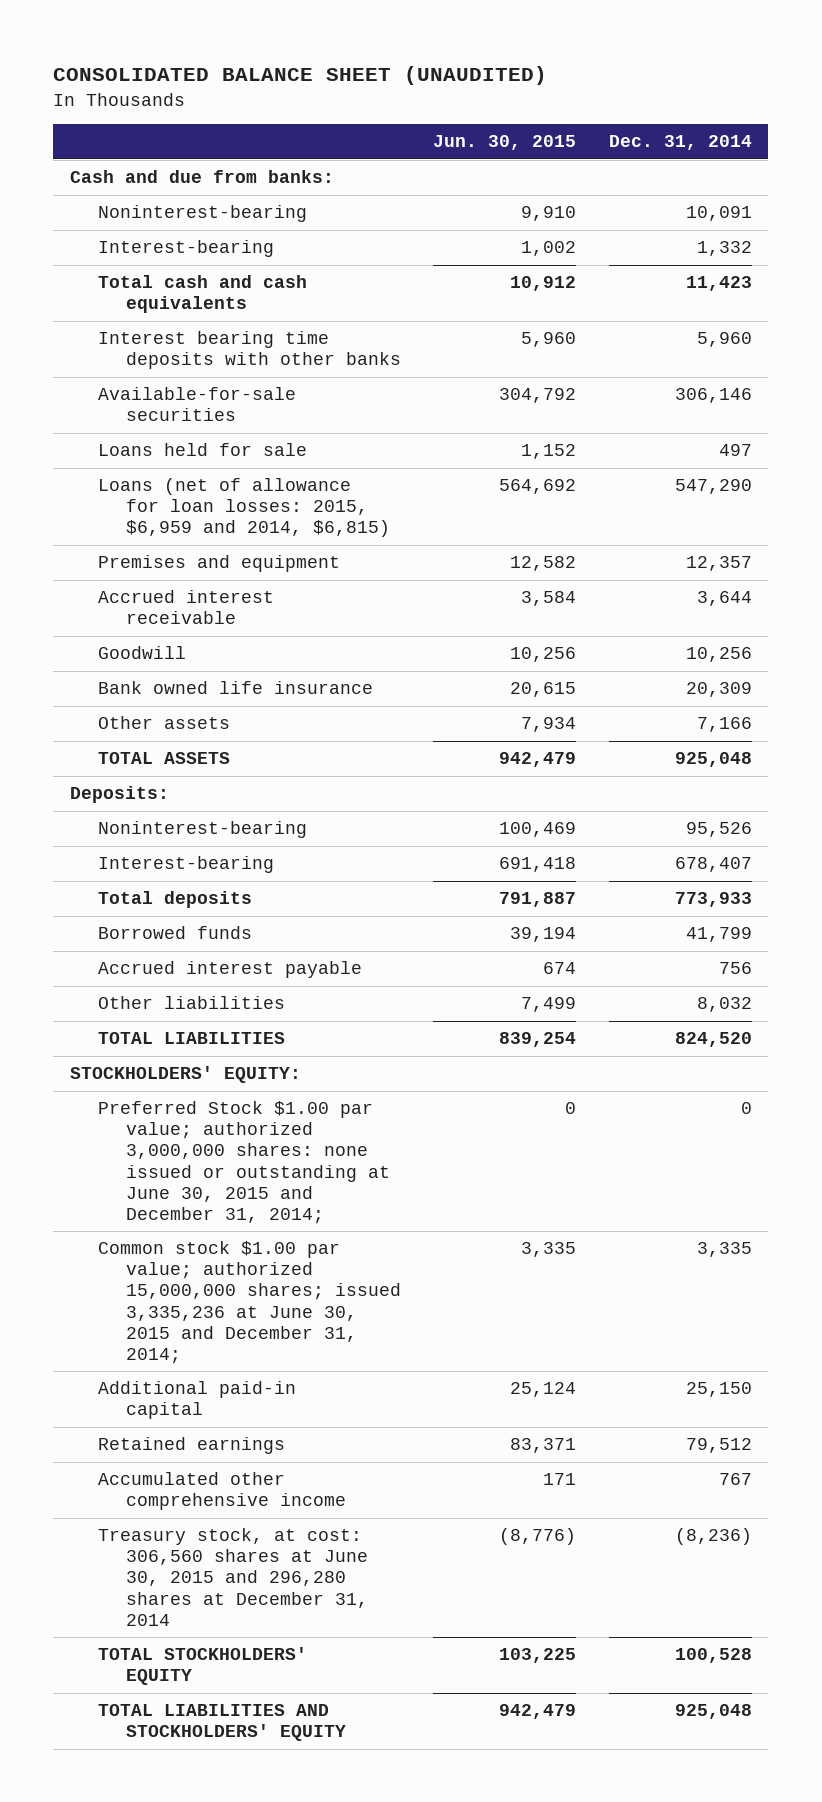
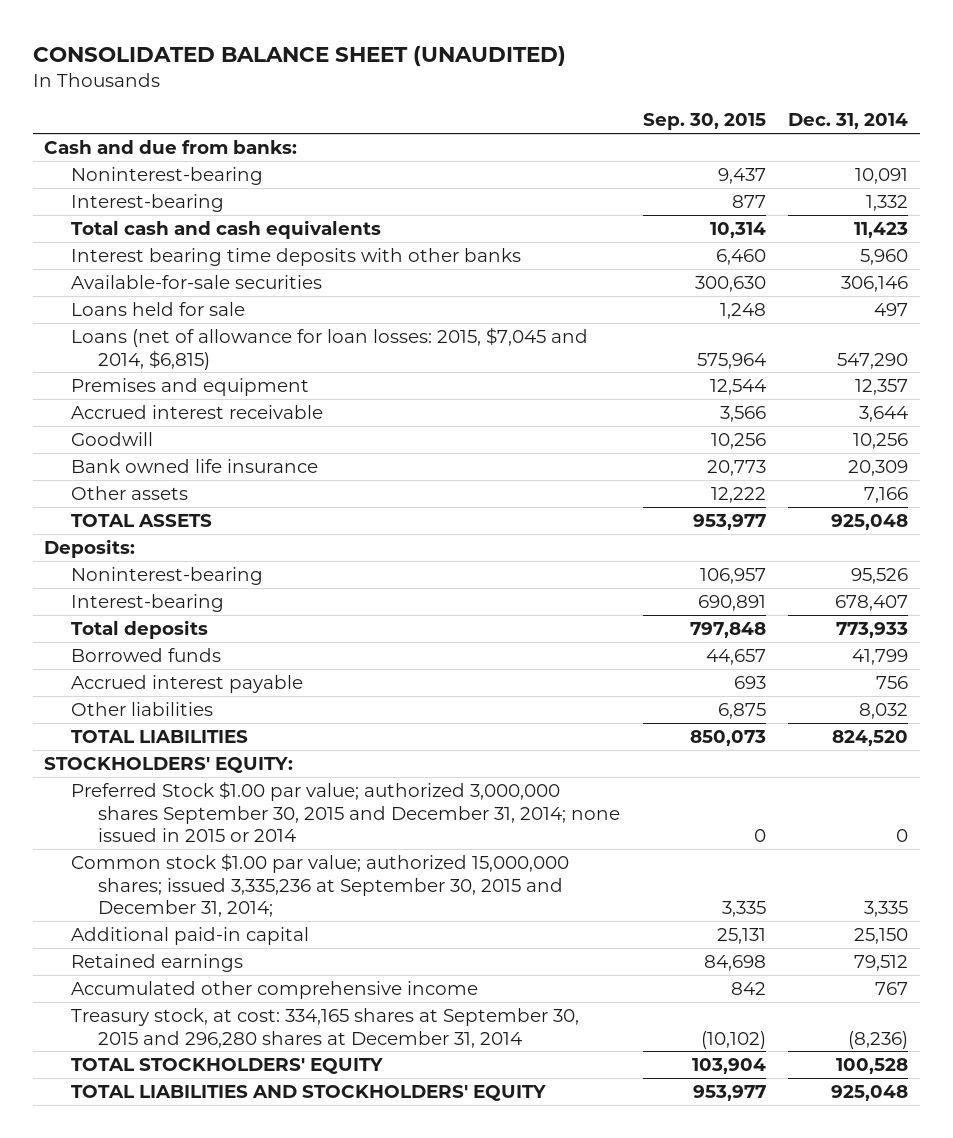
[433,135,577,151] Jun. 30, 2015 -> none
none -> [642,113,766,131] Sep. 30, 2015
[97,478,390,538] Loans (net of allowance for loan losses: 2015, $6,959 and 2014, $6,815) -> [71,327,589,370] Loans (net of allowance for loan losses: 2015, $7,045 and 2014, $6,815)
[97,1101,390,1224] Preferred Stock $1.00 par value; authorized 3,000,000 shares: none issued or outstanding at June 30, 2015 and December 31, 2014; -> [71,781,620,842] Preferred Stock $1.00 par value; authorized 3,000,000 shares September 30, 2015 and December 31, 2014; none issued in 2015 or 2014
[97,1241,401,1364] Common stock $1.00 par value; authorized 15,000,000 shares; issued 3,335,236 at June 30, 2015 and December 31, 2014; -> [71,853,570,917] Common stock $1.00 par value; authorized 15,000,000 shares; issued 3,335,236 at September 30, 2015 and December 31, 2014;
[97,1528,368,1626] Treasury stock, at cost: 306,560 shares at June 30, 2015 and 296,280 shares at December 31, 2014 -> [71,1008,580,1048] Treasury stock, at cost: 334,165 shares at September 30, 2015 and 296,280 shares at December 31, 2014

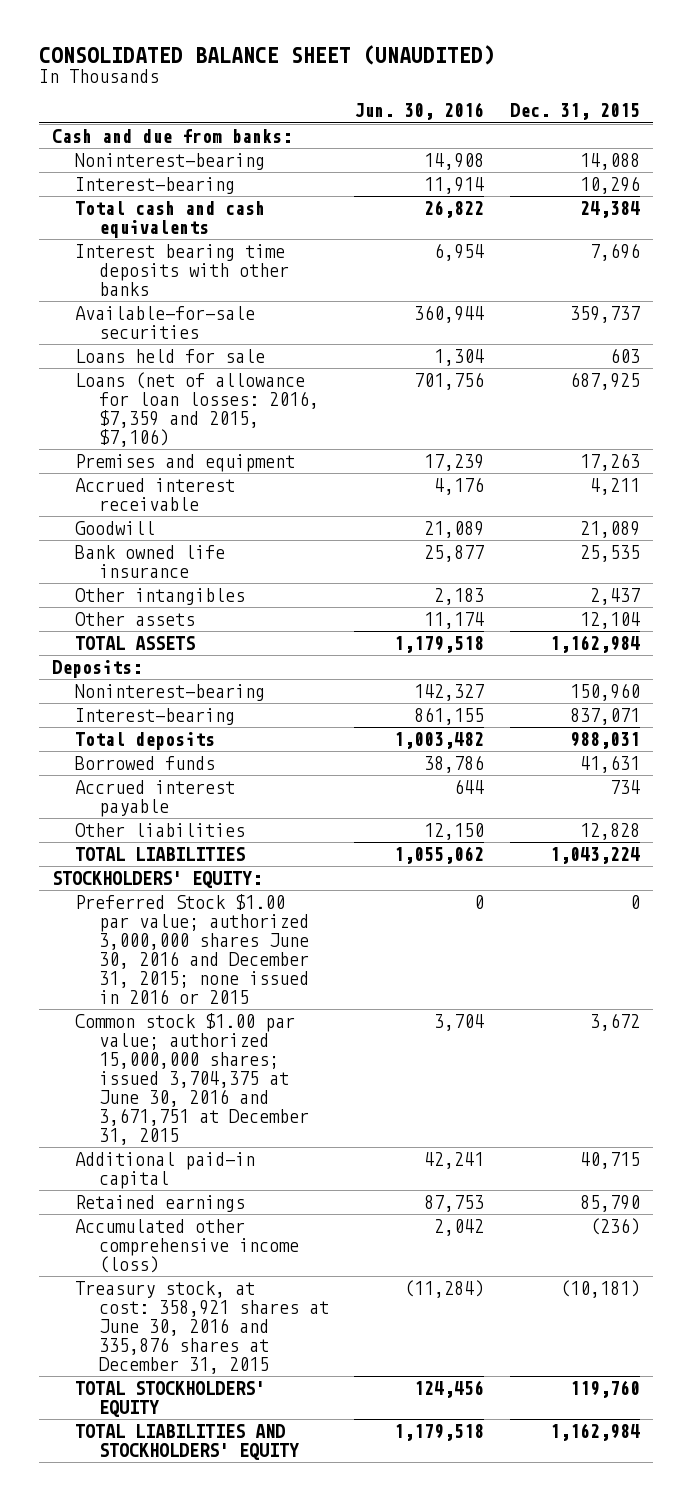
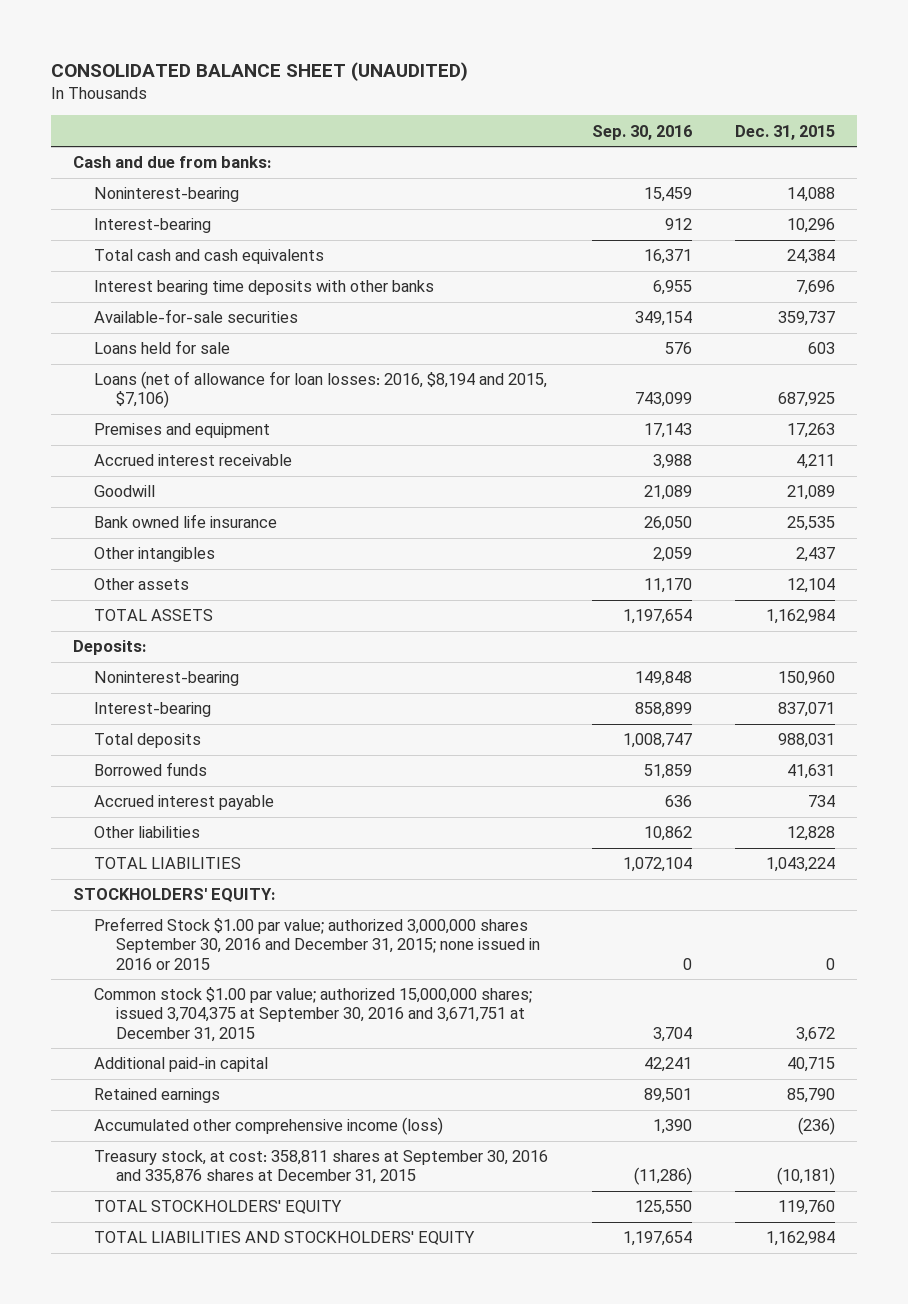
[354,102,485,121] Jun. 30, 2016 -> none
none -> [591,124,692,140] Sep. 30, 2016
[75,372,319,448] Loans (net of allowance for loan losses: 2016, $7,359 and 2015, $7,106) -> [94,371,548,409] Loans (net of allowance for loan losses: 2016, $8,194 and 2015, $7,106)
[75,894,309,1005] Preferred Stock $1.00 par value; authorized 3,000,000 shares June 30, 2016 and December 31, 2015; none issued in 2016 or 2015 -> [94,917,540,970] Preferred Stock $1.00 par value; authorized 3,000,000 shares September 30, 2016 and December 31, 2015; none issued in 2016 or 2015
[75,1013,309,1146] Common stock $1.00 par value; authorized 15,000,000 shares; issued 3,704,375 at June 30, 2016 and 3,671,751 at December 31, 2015 -> [94,987,533,1042] Common stock $1.00 par value; authorized 15,000,000 shares; issued 3,704,375 at September 30, 2016 and 3,671,751 at December 31, 2015
[75,1281,329,1375] Treasury stock, at cost: 358,921 shares at June 30, 2016 and 335,876 shares at December 31, 2015 -> [94,1150,549,1185] Treasury stock, at cost: 358,811 shares at September 30, 2016 and 335,876 shares at December 31, 2015

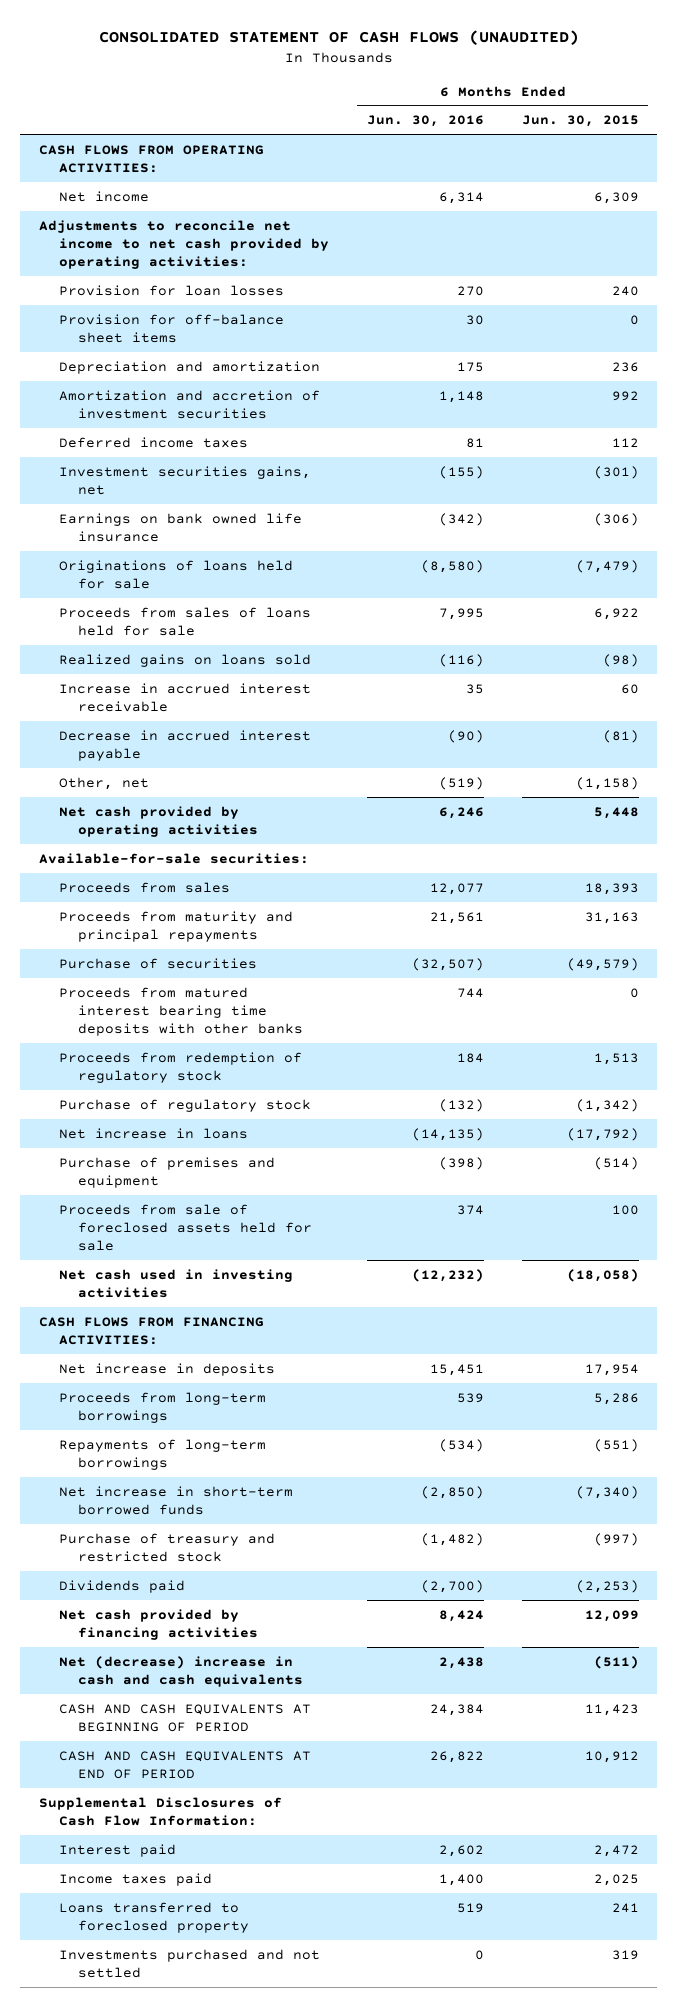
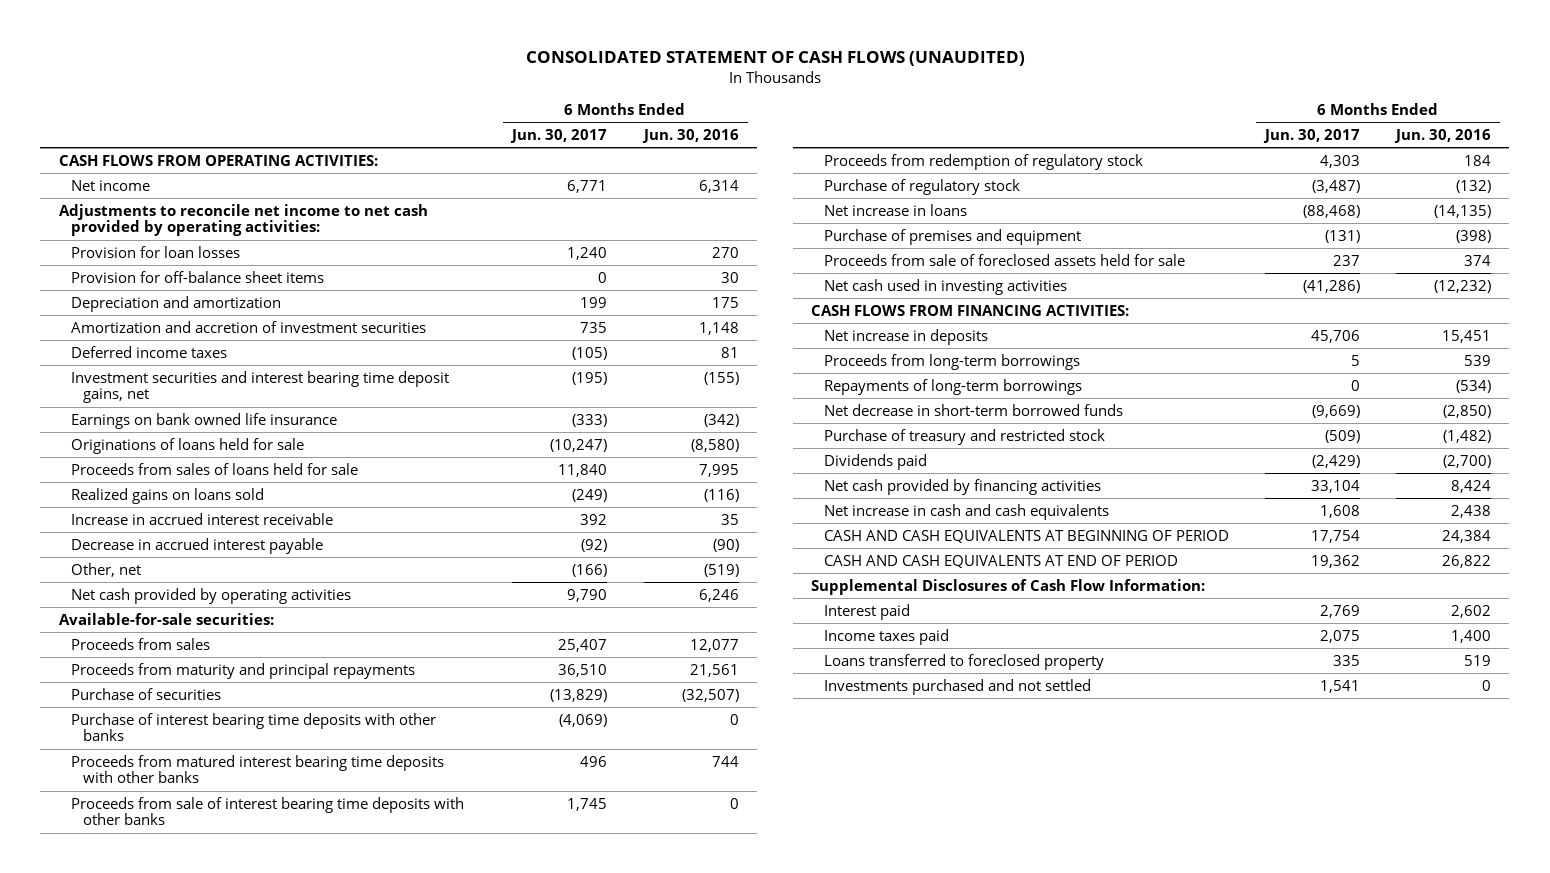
[521,115,639,128] Jun. 30, 2015 -> none
none -> [510,128,608,143] Jun. 30, 2017
[58,465,311,495] Investment securities gains, net -> [70,370,449,404] Investment securities and interest bearing time deposit gains, net
none -> [70,712,436,742] Purchase of interest bearing time deposits with other banks
none -> [70,796,464,826] Proceeds from sale of interest bearing time deposits with other banks
[58,1485,293,1515] Net increase in short-term borrowed funds -> [823,403,1123,416] Net decrease in short-term borrowed funds
[58,1655,304,1687] Net (decrease) increase in cash and cash equivalents -> [823,503,1109,520] Net increase in cash and cash equivalents

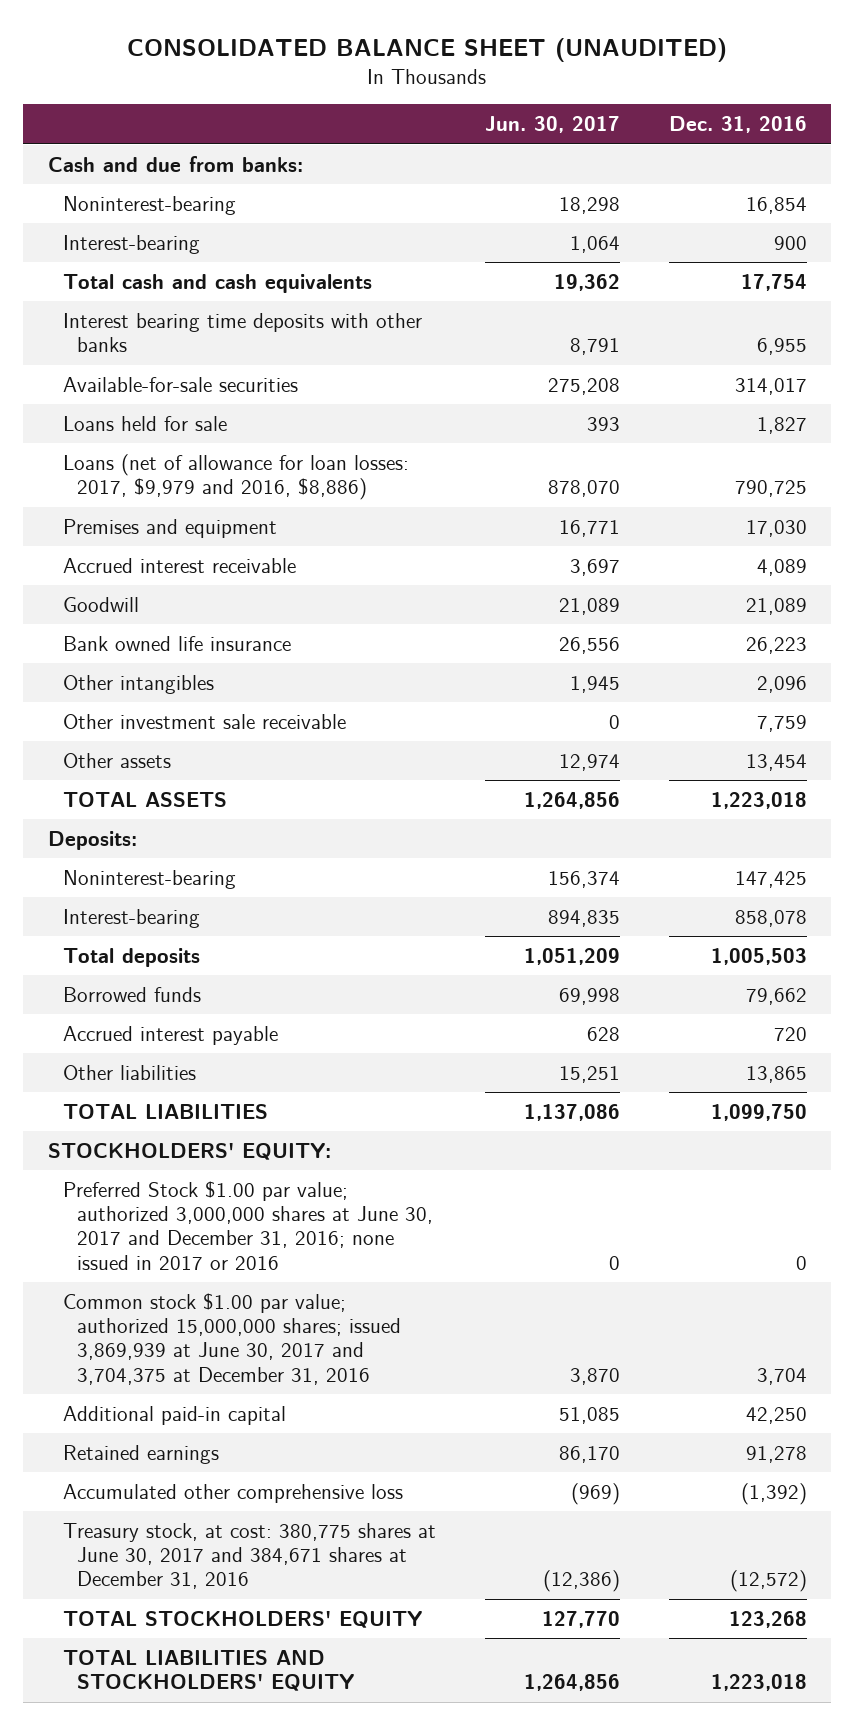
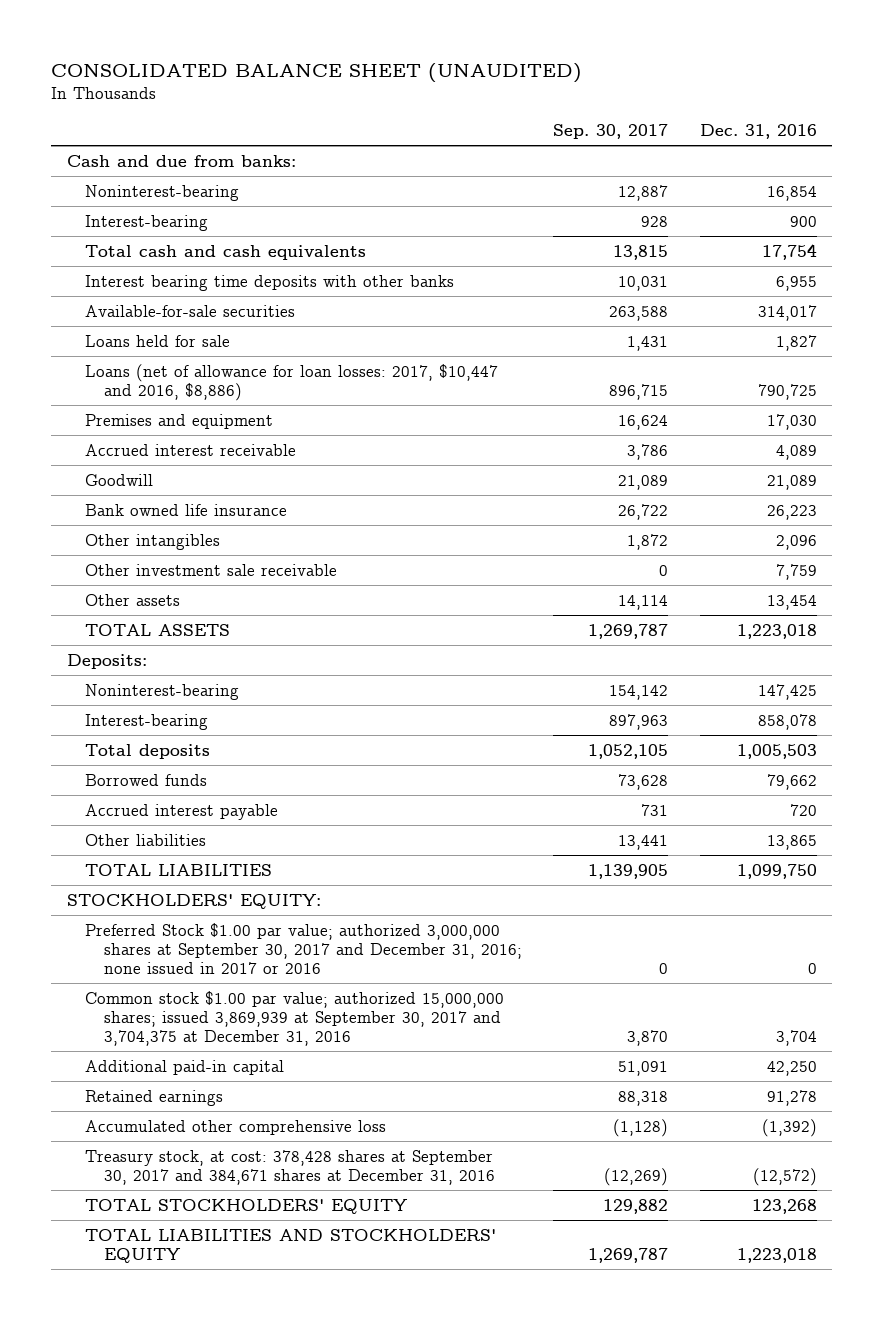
[484,116,620,134] Jun. 30, 2017 -> none
none -> [553,123,669,139] Sep. 30, 2017
[62,453,409,501] Loans (net of allowance for loan losses: 2017, $9,979 and 2016, $8,886) -> [85,363,499,401] Loans (net of allowance for loan losses: 2017, $10,447 and 2016, $8,886)
[62,1180,434,1270] Preferred Stock $1.00 par value; authorized 3,000,000 shares at June 30, 2017 and December 31, 2016; none issued in 2017 or 2016 -> [85,922,522,975] Preferred Stock $1.00 par value; authorized 3,000,000 shares at September 30, 2017 and December 31, 2016; none issued in 2017 or 2016
[62,1292,402,1385] Common stock $1.00 par value; authorized 15,000,000 shares; issued 3,869,939 at June 30, 2017 and 3,704,375 at December 31, 2016 -> [85,990,505,1047] Common stock $1.00 par value; authorized 15,000,000 shares; issued 3,869,939 at September 30, 2017 and 3,704,375 at December 31, 2016
[62,1522,436,1590] Treasury stock, at cost: 380,775 shares at June 30, 2017 and 384,671 shares at December 31, 2016 -> [85,1149,495,1185] Treasury stock, at cost: 378,428 shares at September 30, 2017 and 384,671 shares at December 31, 2016

